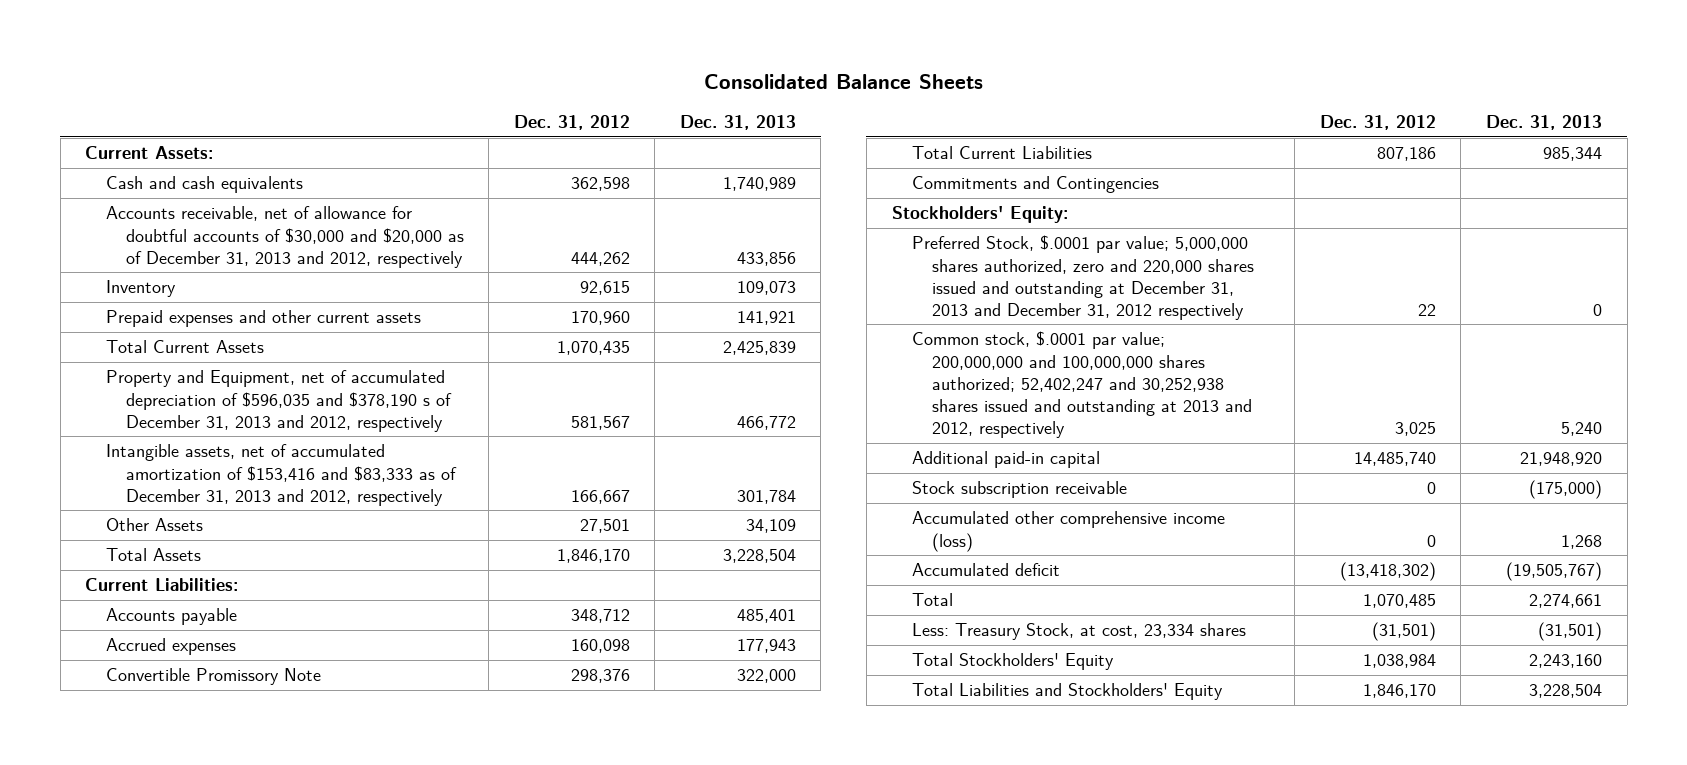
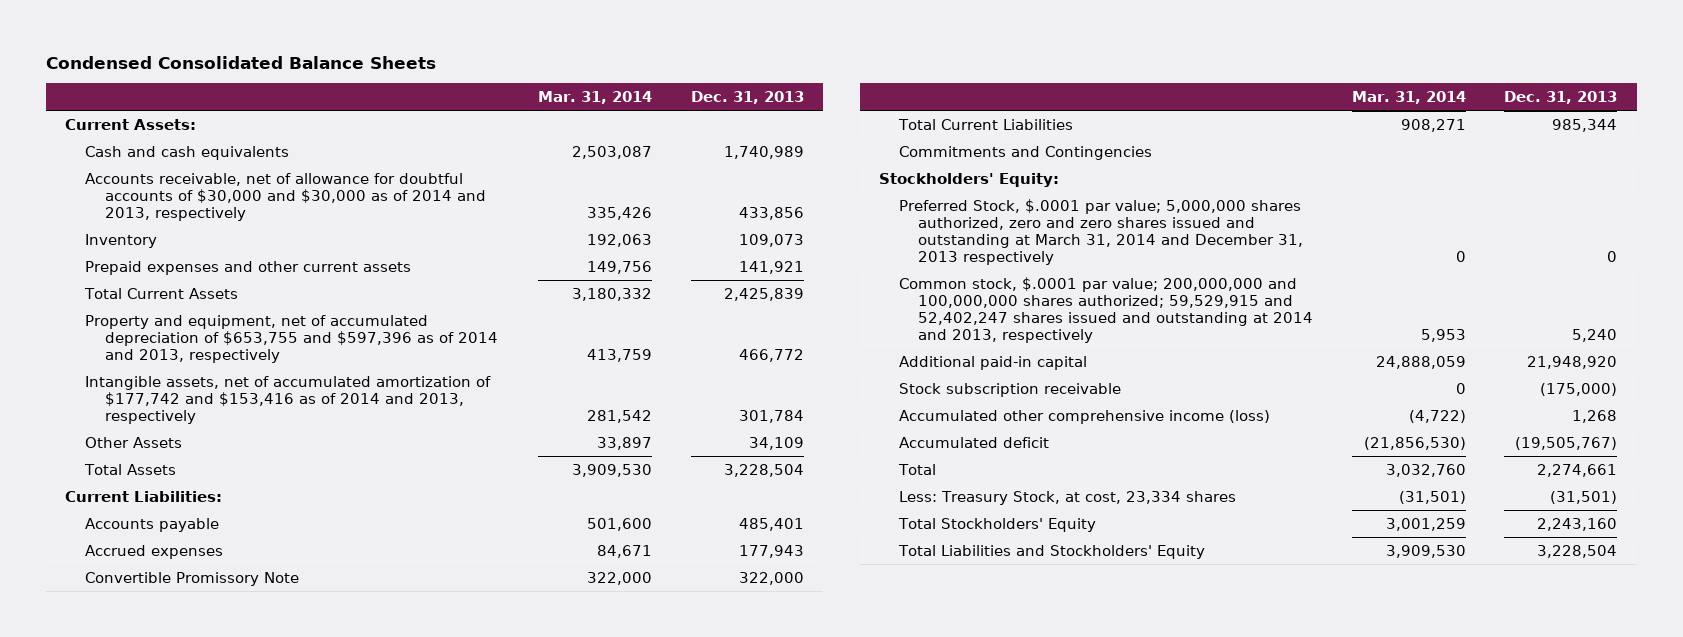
[703,73,983,89] Consolidated Balance Sheets -> [45,55,436,69] Condensed Consolidated Balance Sheets
[513,115,630,131] Dec. 31, 2012 -> none
none -> [538,91,653,105] Mar. 31, 2014
[105,206,464,268] Accounts receivable, net of allowance for doubtful accounts of $30,000 and $20,000 as of December 31, 2013 and 2012, respectively -> [84,172,486,221] Accounts receivable, net of allowance for doubtful accounts of $30,000 and $30,000 as of 2014 and 2013, respectively
[105,370,452,432] Property and Equipment, net of accumulated depreciation of $596,035 and $378,190 s of December 31, 2013 and 2012, respectively -> [84,314,498,363] Property and equipment, net of accumulated depreciation of $653,755 and $597,396 as of 2014 and 2013, respectively
[105,444,457,506] Intangible assets, net of accumulated amortization of $153,416 and $83,333 as of December 31, 2013 and 2012, respectively -> [84,375,491,424] Intangible assets, net of accumulated amortization of $177,742 and $153,416 as of 2014 and 2013, respectively
[911,235,1254,320] Preferred Stock, $.0001 par value; 5,000,000 shares authorized, zero and 220,000 shares issued and outstanding at December 31, 2013 and December 31, 2012 respectively -> [898,198,1304,266] Preferred Stock, $.0001 par value; 5,000,000 shares authorized, zero and zero shares issued and outstanding at March 31, 2014 and December 31, 2013 respectively
[911,331,1252,439] Common stock, $.0001 par value; 200,000,000 and 100,000,000 shares authorized; 52,402,247 and 30,252,938 shares issued and outstanding at 2013 and 2012, respectively -> [898,276,1314,344] Common stock, $.0001 par value; 200,000,000 and 100,000,000 shares authorized; 59,529,915 and 52,402,247 shares issued and outstanding at 2014 and 2013, respectively

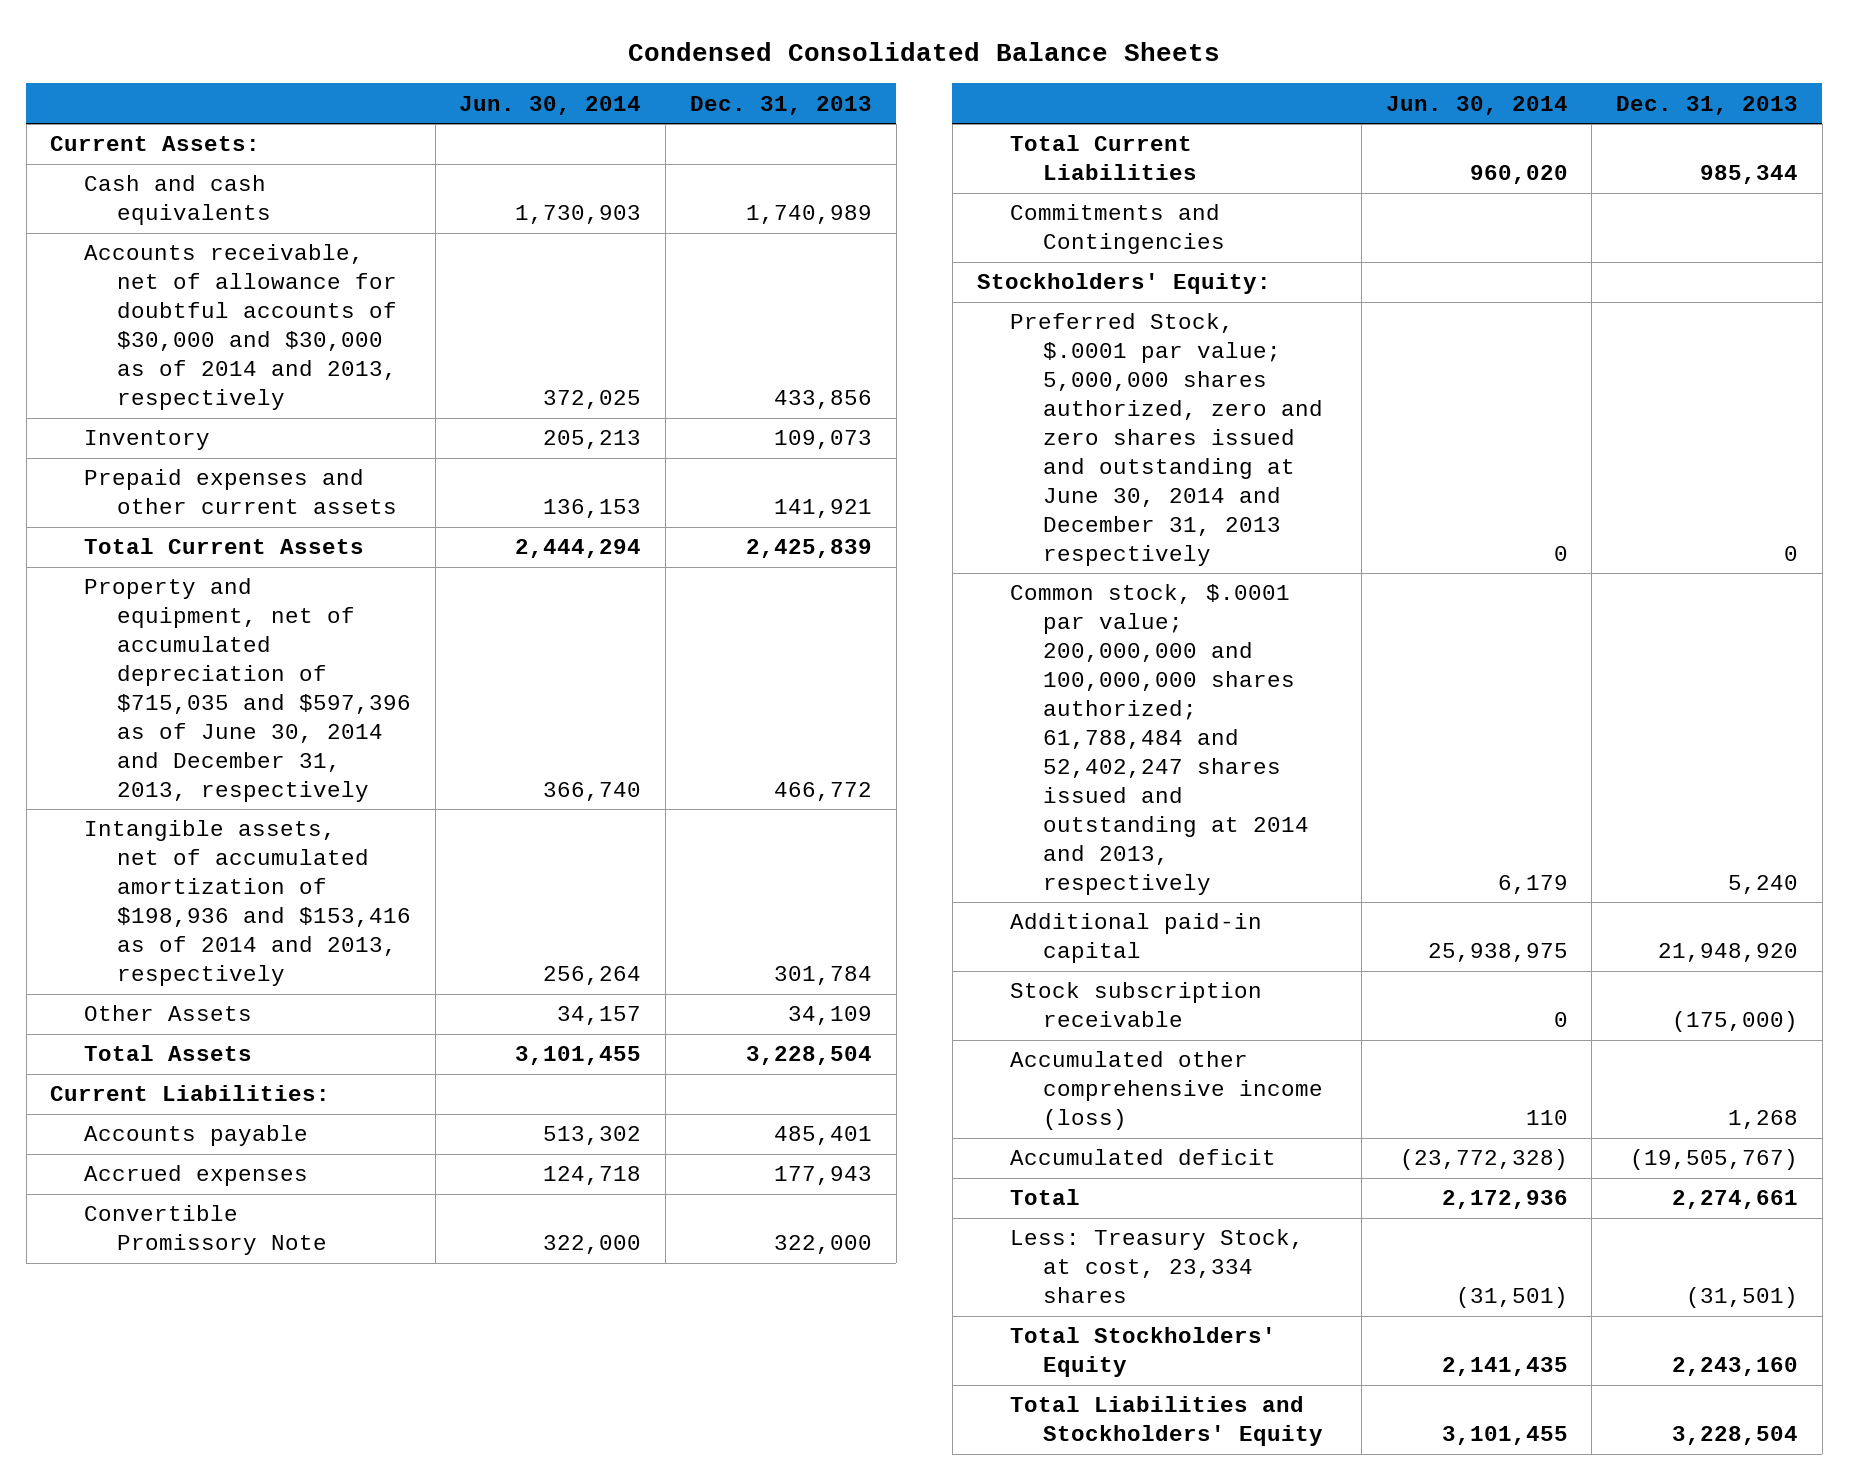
[538,91,653,105] Mar. 31, 2014 -> none
none -> [459,95,642,115] Jun. 30, 2014
[84,314,498,363] Property and equipment, net of accumulated depreciation of $653,755 and $597,396 as of 2014 and 2013, respectively -> [83,578,411,802] Property and equipment, net of accumulated depreciation of $715,035 and $597,396 as of June 30, 2014 and December 31, 2013, respectively
[84,375,491,424] Intangible assets, net of accumulated amortization of $177,742 and $153,416 as of 2014 and 2013, respectively -> [83,820,411,986] Intangible assets, net of accumulated amortization of $198,936 and $153,416 as of 2014 and 2013, respectively
[898,198,1304,266] Preferred Stock, $.0001 par value; 5,000,000 shares authorized, zero and zero shares issued and outstanding at March 31, 2014 and December 31, 2013 respectively -> [1009,313,1323,566] Preferred Stock, $.0001 par value; 5,000,000 shares authorized, zero and zero shares issued and outstanding at June 30, 2014 and December 31, 2013 respectively
[898,276,1314,344] Common stock, $.0001 par value; 200,000,000 and 100,000,000 shares authorized; 59,529,915 and 52,402,247 shares issued and outstanding at 2014 and 2013, respectively -> [1009,584,1309,895] Common stock, $.0001 par value; 200,000,000 and 100,000,000 shares authorized; 61,788,484 and 52,402,247 shares issued and outstanding at 2014 and 2013, respectively

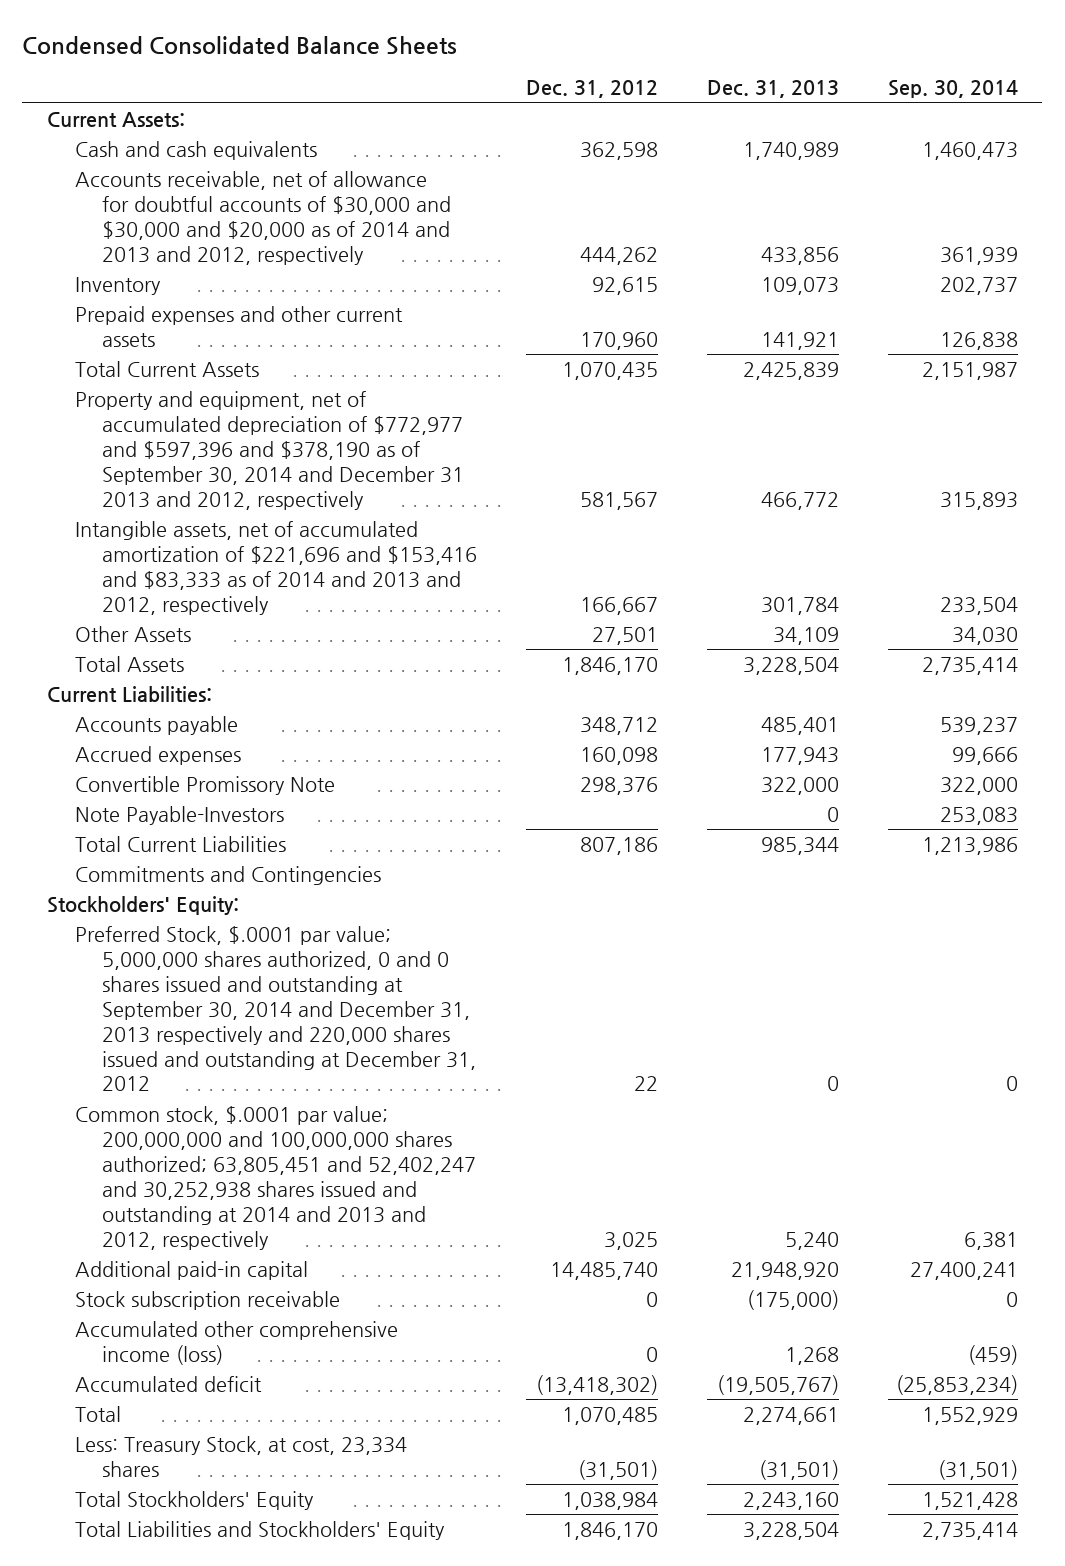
[459,95,642,115] Jun. 30, 2014 -> none
none -> [526,80,659,99] Dec. 31, 2012
none -> [887,80,1018,99] Sep. 30, 2014
[83,244,397,410] Accounts receivable, net of allowance for doubtful accounts of $30,000 and $30,000 as of 2014 and 2013, respectively -> [74,171,452,265] Accounts receivable, net of allowance for doubtful accounts of $30,000 and $30,000 and $20,000 as of 2014 and 2013 and 2012, respectively
[83,578,411,802] Property and equipment, net of accumulated depreciation of $715,035 and $597,396 as of June 30, 2014 and December 31, 2013, respectively -> [74,391,465,510] Property and equipment, net of accumulated depreciation of $772,977 and $597,396 and $378,190 as of September 30, 2014 and December 31 2013 and 2012, respectively
[83,820,411,986] Intangible assets, net of accumulated amortization of $198,936 and $153,416 as of 2014 and 2013, respectively -> [74,521,478,615] Intangible assets, net of accumulated amortization of $221,696 and $153,416 and $83,333 as of 2014 and 2013 and 2012, respectively
none -> [74,806,284,826] Note Payable-Investors
[1009,313,1323,566] Preferred Stock, $.0001 par value; 5,000,000 shares authorized, zero and zero shares issued and outstanding at June 30, 2014 and December 31, 2013 respectively -> [74,926,477,1092] Preferred Stock, $.0001 par value; 5,000,000 shares authorized, 0 and 0 shares issued and outstanding at September 30, 2014 and December 31, 2013 respectively and 220,000 shares issued and outstanding at December 31, 2012
[1009,584,1309,895] Common stock, $.0001 par value; 200,000,000 and 100,000,000 shares authorized; 61,788,484 and 52,402,247 shares issued and outstanding at 2014 and 2013, respectively -> [74,1106,477,1250] Common stock, $.0001 par value; 200,000,000 and 100,000,000 shares authorized; 63,805,451 and 52,402,247 and 30,252,938 shares issued and outstanding at 2014 and 2013 and 2012, respectively

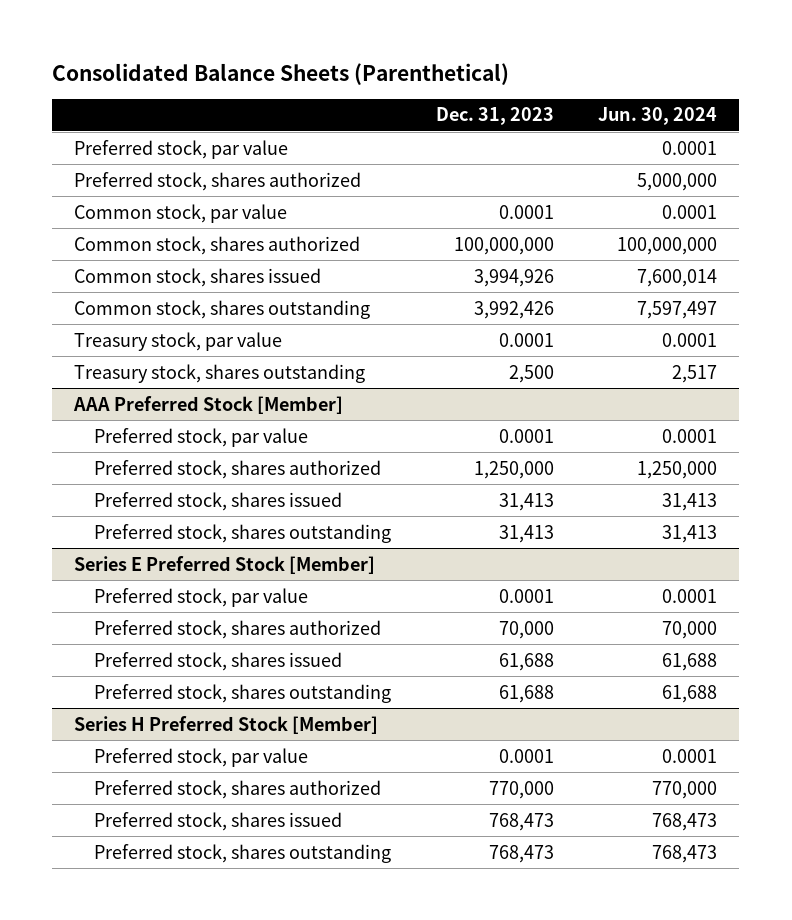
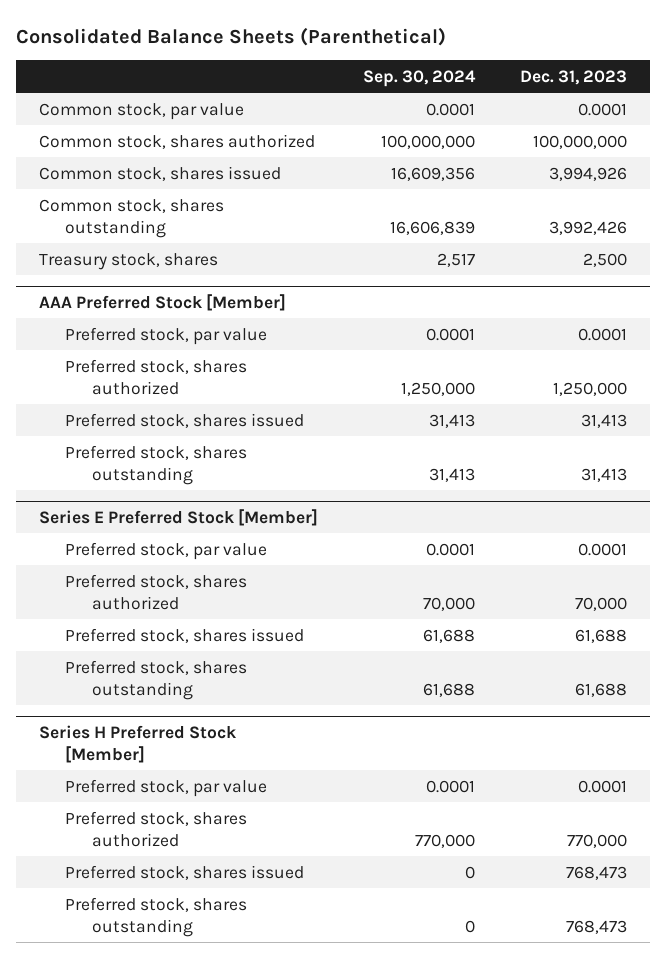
[598,107,718,126] Jun. 30, 2024 -> none
none -> [362,69,476,87] Sep. 30, 2024
[74,139,289,159] Preferred stock, par value -> none
[74,171,362,191] Preferred stock, shares authorized -> none
[74,331,283,351] Treasury stock, par value -> none
[74,363,366,383] Treasury stock, shares outstanding -> [38,252,218,270] Treasury stock, shares

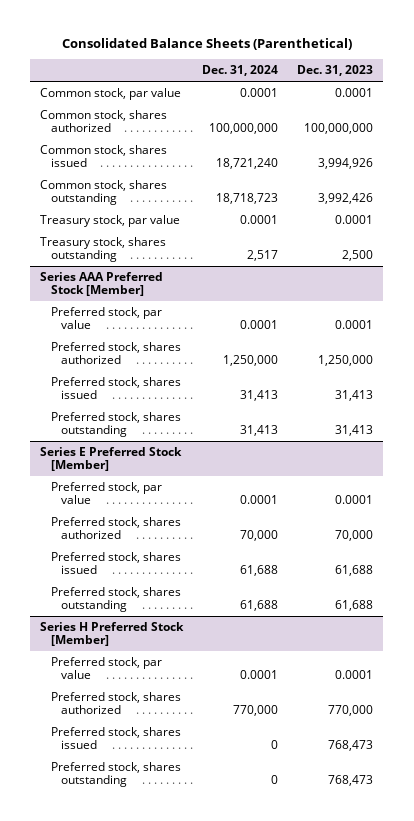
[362,69,476,87] Sep. 30, 2024 -> none
none -> [202,65,279,77] Dec. 31, 2024
none -> [40,214,181,227] Treasury stock, par value
[38,252,218,270] Treasury stock, shares -> [40,236,167,262] Treasury stock, shares outstanding
[38,293,286,311] AAA Preferred Stock [Member] -> [40,271,164,296] Series AAA Preferred Stock [Member]

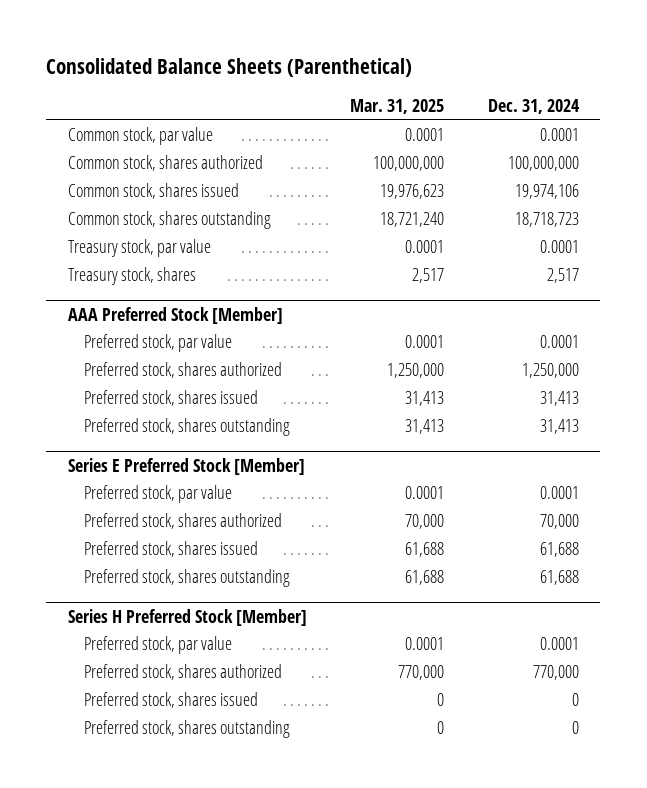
[297,65,374,77] Dec. 31, 2023 -> none
none -> [350,99,445,115] Mar. 31, 2025
[216,157,279,169] 18,721,240 -> [514,184,579,200] 19,974,106
[40,236,167,262] Treasury stock, shares outstanding -> [68,267,197,286] Treasury stock, shares
[40,271,164,296] Series AAA Preferred Stock [Member] -> [68,306,284,324] AAA Preferred Stock [Member]

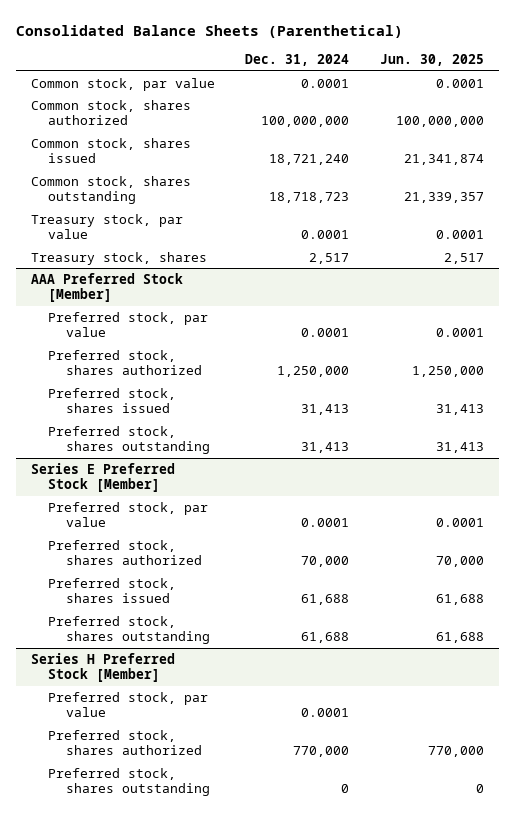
[350,99,445,115] Mar. 31, 2025 -> none
none -> [379,54,484,67] Jun. 30, 2025
[514,184,579,200] 19,974,106 -> [269,154,350,166] 18,721,240
[83,692,258,709] Preferred stock, shares issued -> none

